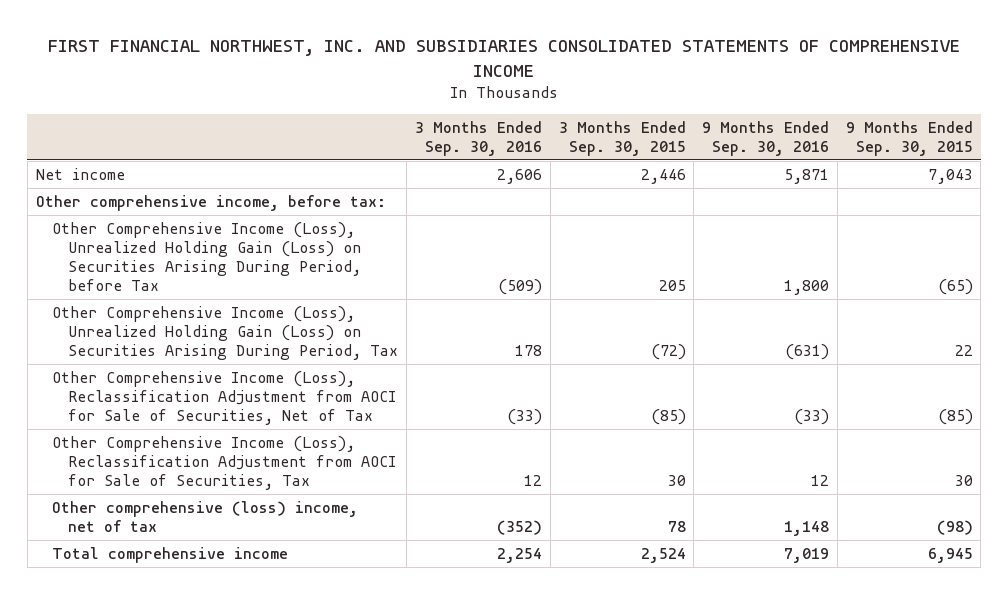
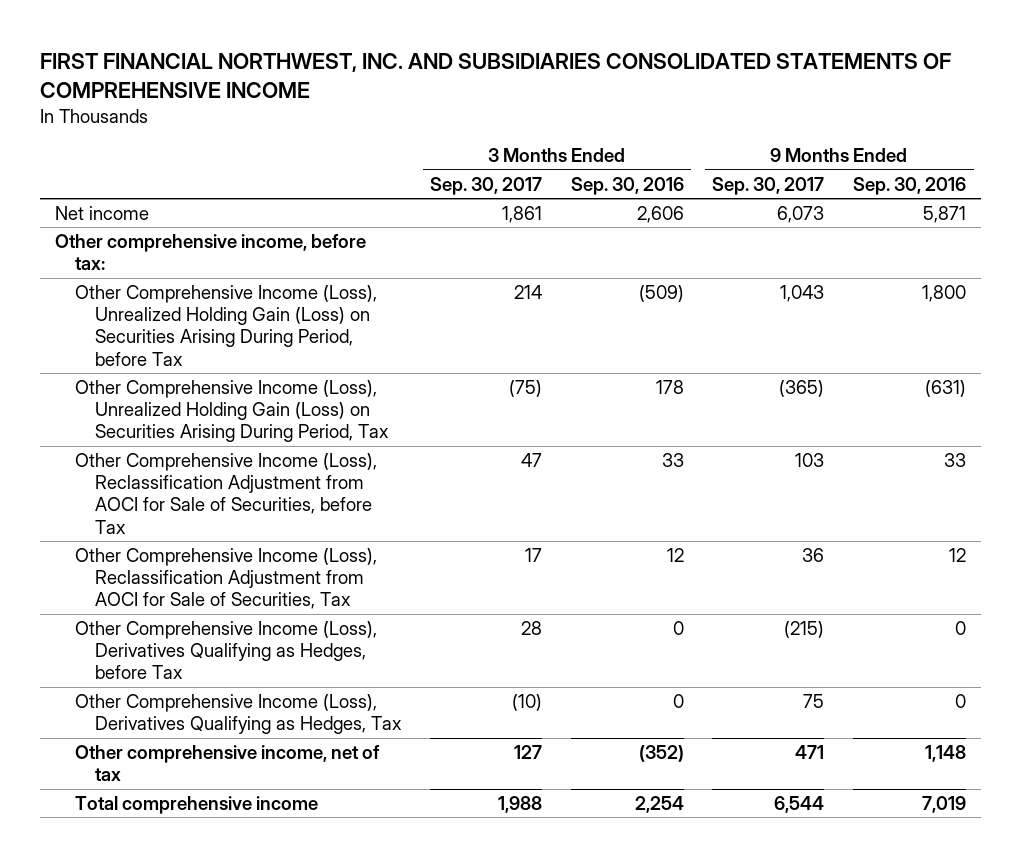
[558,120,686,156] 3 Months Ended Sep. 30, 2015 -> none
[845,120,973,156] 9 Months Ended Sep. 30, 2015 -> none
none -> [429,176,542,195] Sep. 30, 2017
none -> [712,176,825,195] Sep. 30, 2017
[52,370,397,426] Other Comprehensive Income (Loss), Reclassification Adjustment from AOCI for Sale of Securities, Net of Tax -> [74,452,377,534] Other Comprehensive Income (Loss), Reclassification Adjustment from AOCI for Sale of Securities, before Tax
[507,409,543,426] (33) -> [661,452,684,467] 33
[794,409,830,426] (33) -> [944,452,967,467] 33
none -> [74,620,377,680] Other Comprehensive Income (Loss), Derivatives Qualifying as Hedges, before Tax
none -> [74,693,403,735] Other Comprehensive Income (Loss), Derivatives Qualifying as Hedges, Tax
[52,500,359,533] Other comprehensive (loss) income, net of tax -> [74,744,380,782] Other comprehensive income, net of tax

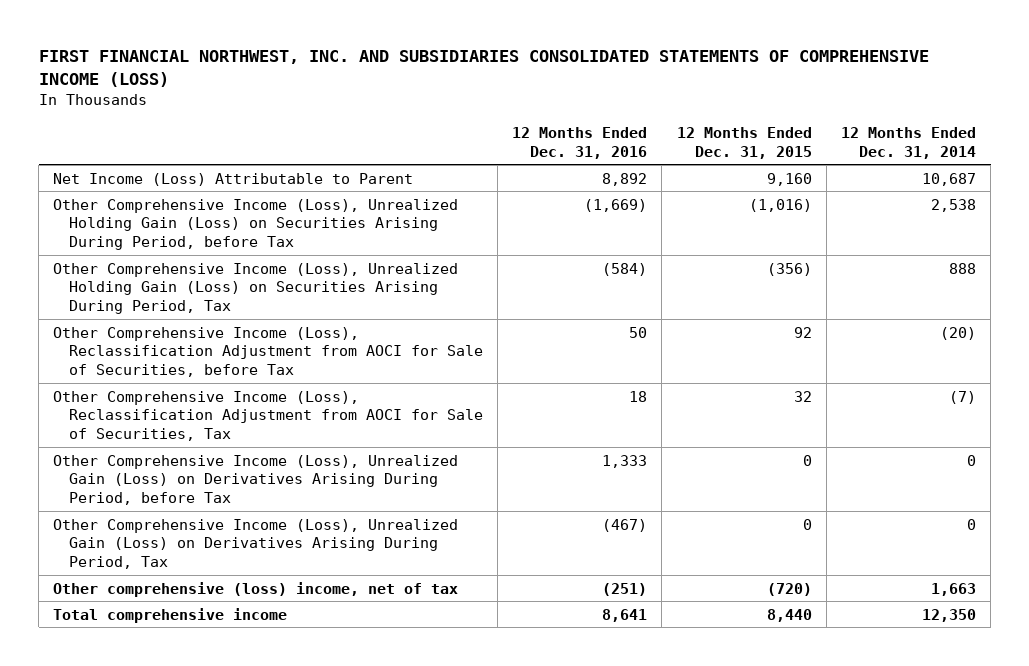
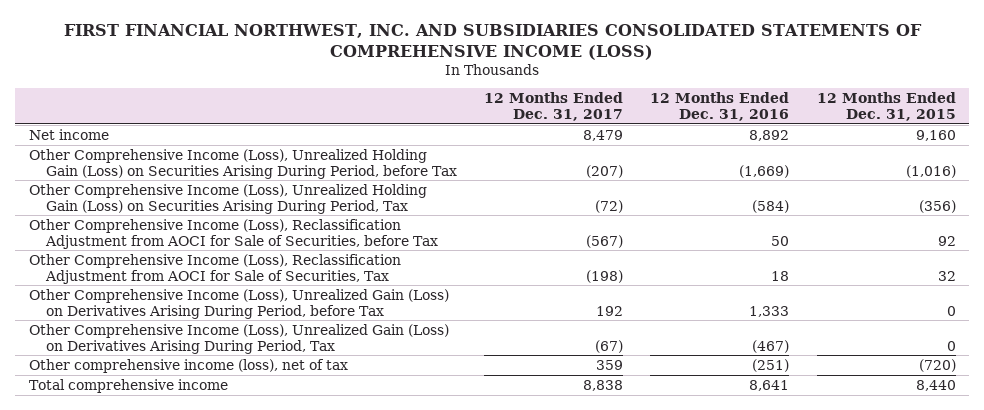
[841,126,977,159] 12 Months Ended Dec. 31, 2014 -> none
none -> [484,91,624,121] 12 Months Ended Dec. 31, 2017
[53,172,414,186] Net Income (Loss) Attributable to Parent -> [28,128,109,140] Net income
[53,581,459,597] Other comprehensive (loss) income, net of tax -> [28,358,348,373] Other comprehensive income (loss), net of tax

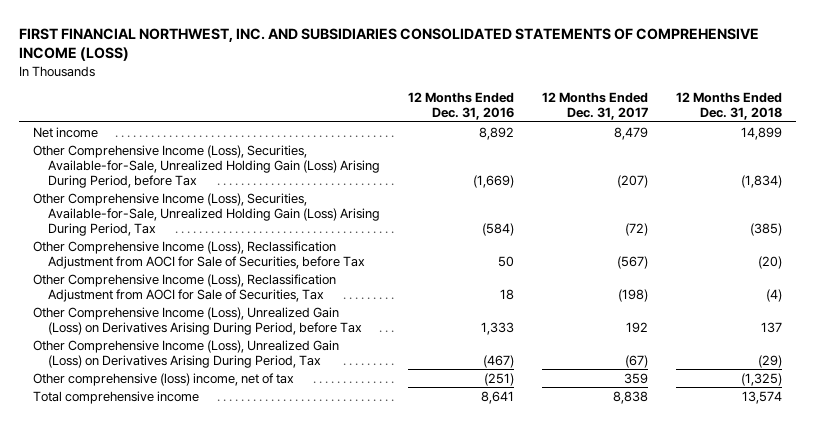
[816,91,956,121] 12 Months Ended Dec. 31, 2015 -> none
none -> [675,92,782,121] 12 Months Ended Dec. 31, 2018
[28,148,457,179] Other Comprehensive Income (Loss), Unrealized Holding Gain (Loss) on Securities Arising During Period, before Tax -> [32,144,381,188] Other Comprehensive Income (Loss), Securities, Available-for-Sale, Unrealized Holding Gain (Loss) Arising During Period, before Tax
[28,183,427,214] Other Comprehensive Income (Loss), Unrealized Holding Gain (Loss) on Securities Arising During Period, Tax -> [32,192,381,236] Other Comprehensive Income (Loss), Securities, Available-for-Sale, Unrealized Holding Gain (Loss) Arising During Period, Tax
[28,358,348,373] Other comprehensive income (loss), net of tax -> [32,372,294,386] Other comprehensive (loss) income, net of tax

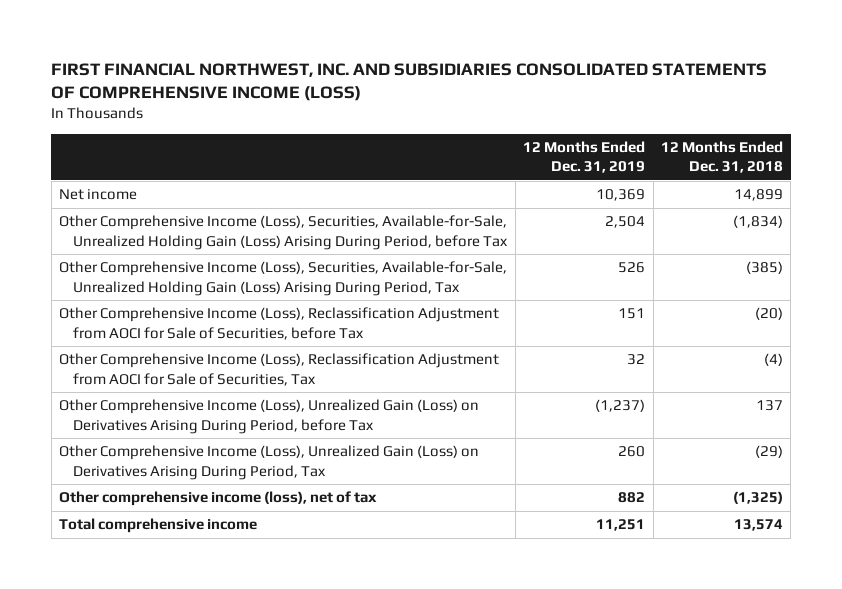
[407,92,514,121] 12 Months Ended Dec. 31, 2016 -> none
[541,92,648,121] 12 Months Ended Dec. 31, 2017 -> none
none -> [523,140,646,174] 12 Months Ended Dec. 31, 2019
[32,372,294,386] Other comprehensive (loss) income, net of tax -> [59,491,378,507] Other comprehensive income (loss), net of tax

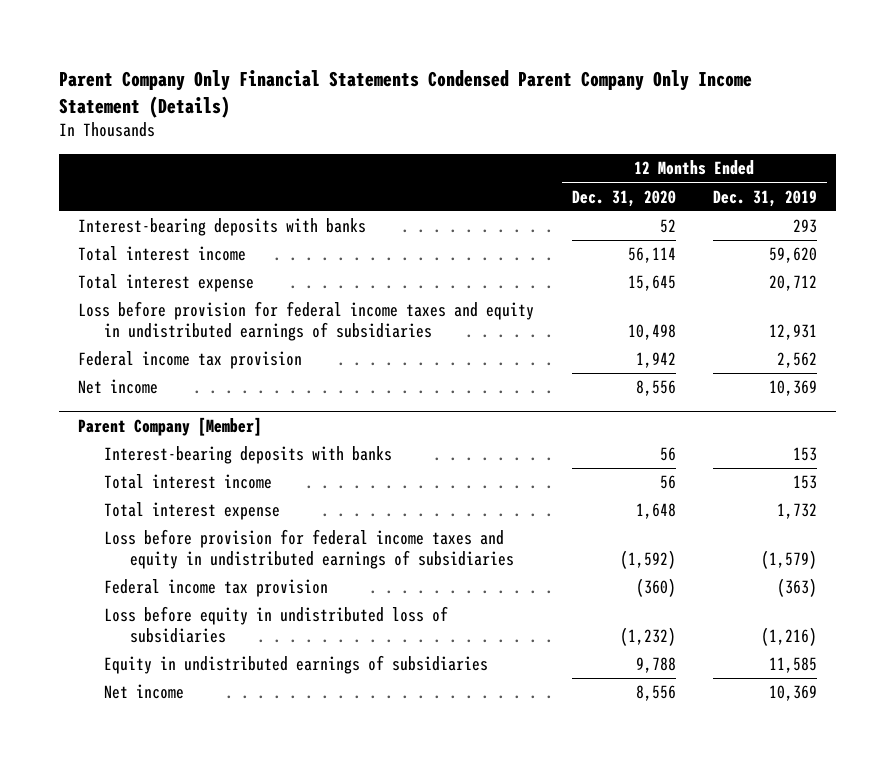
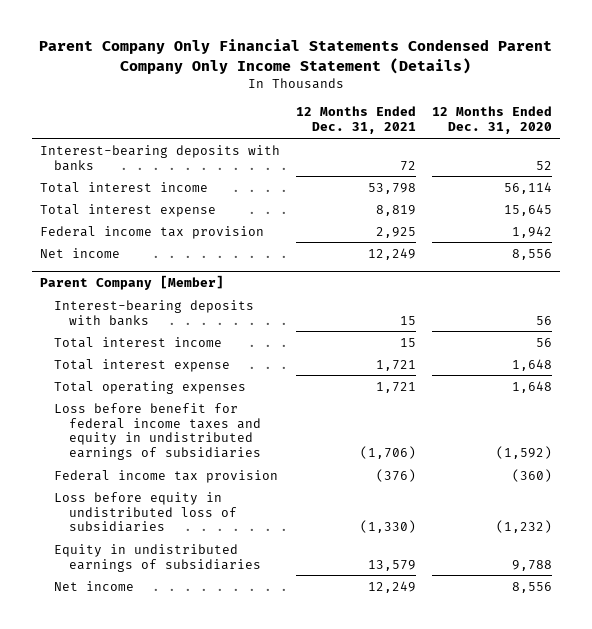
[713,189,818,207] Dec. 31, 2019 -> none
none -> [295,106,416,135] 12 Months Ended Dec. 31, 2021
[77,301,534,341] Loss before provision for federal income taxes and equity in undistributed earnings of subsidiaries -> none
none -> [54,380,247,394] Total operating expenses
[104,529,515,569] Loss before provision for federal income taxes and equity in undistributed earnings of subsidiaries -> [54,402,261,461] Loss before benefit for federal income taxes and equity in undistributed earnings of subsidiaries

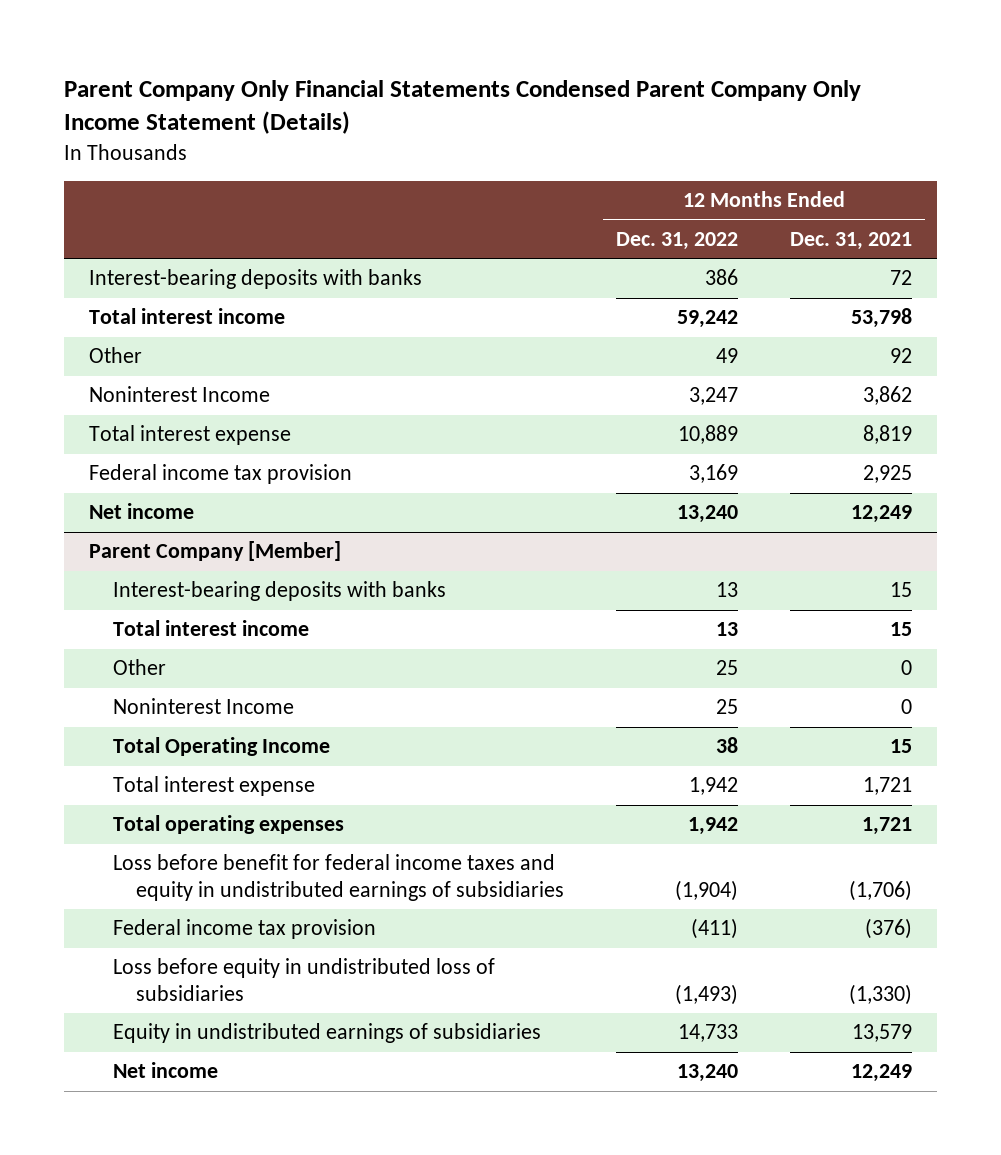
[432,106,553,135] 12 Months Ended Dec. 31, 2020 -> none
none -> [615,232,738,251] Dec. 31, 2022
none -> [89,347,143,364] Other
none -> [89,386,271,403] Noninterest Income
none -> [112,659,166,676] Other
none -> [112,698,294,715] Noninterest Income
none -> [112,737,330,757] Total Operating Income

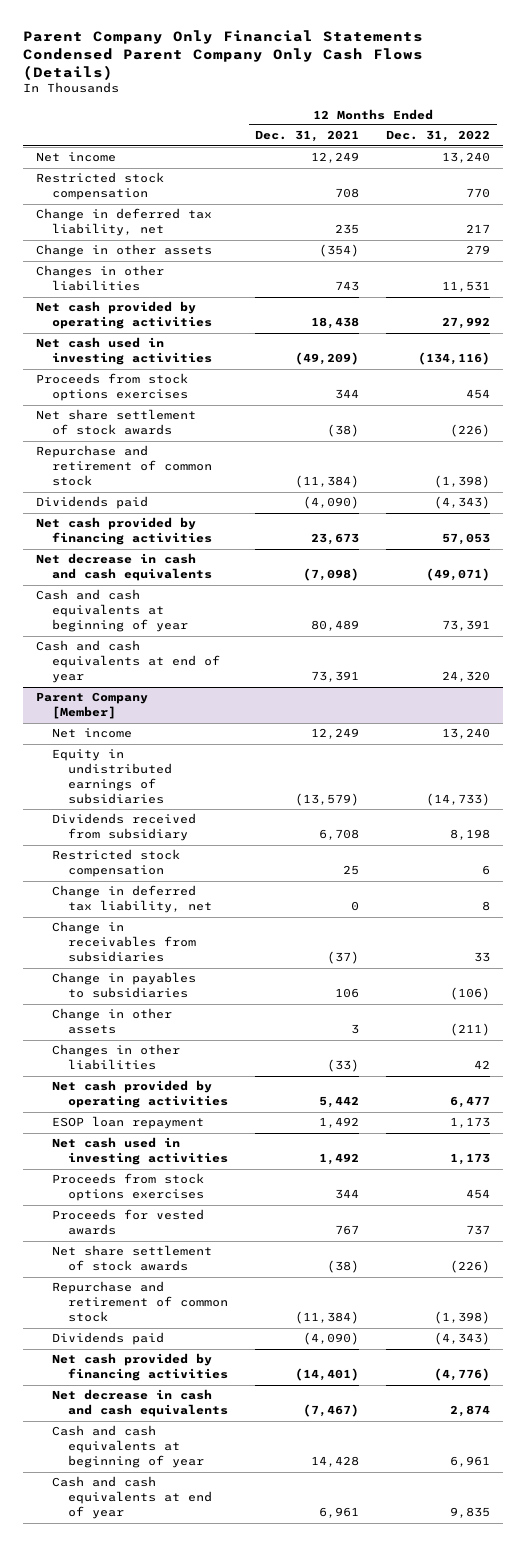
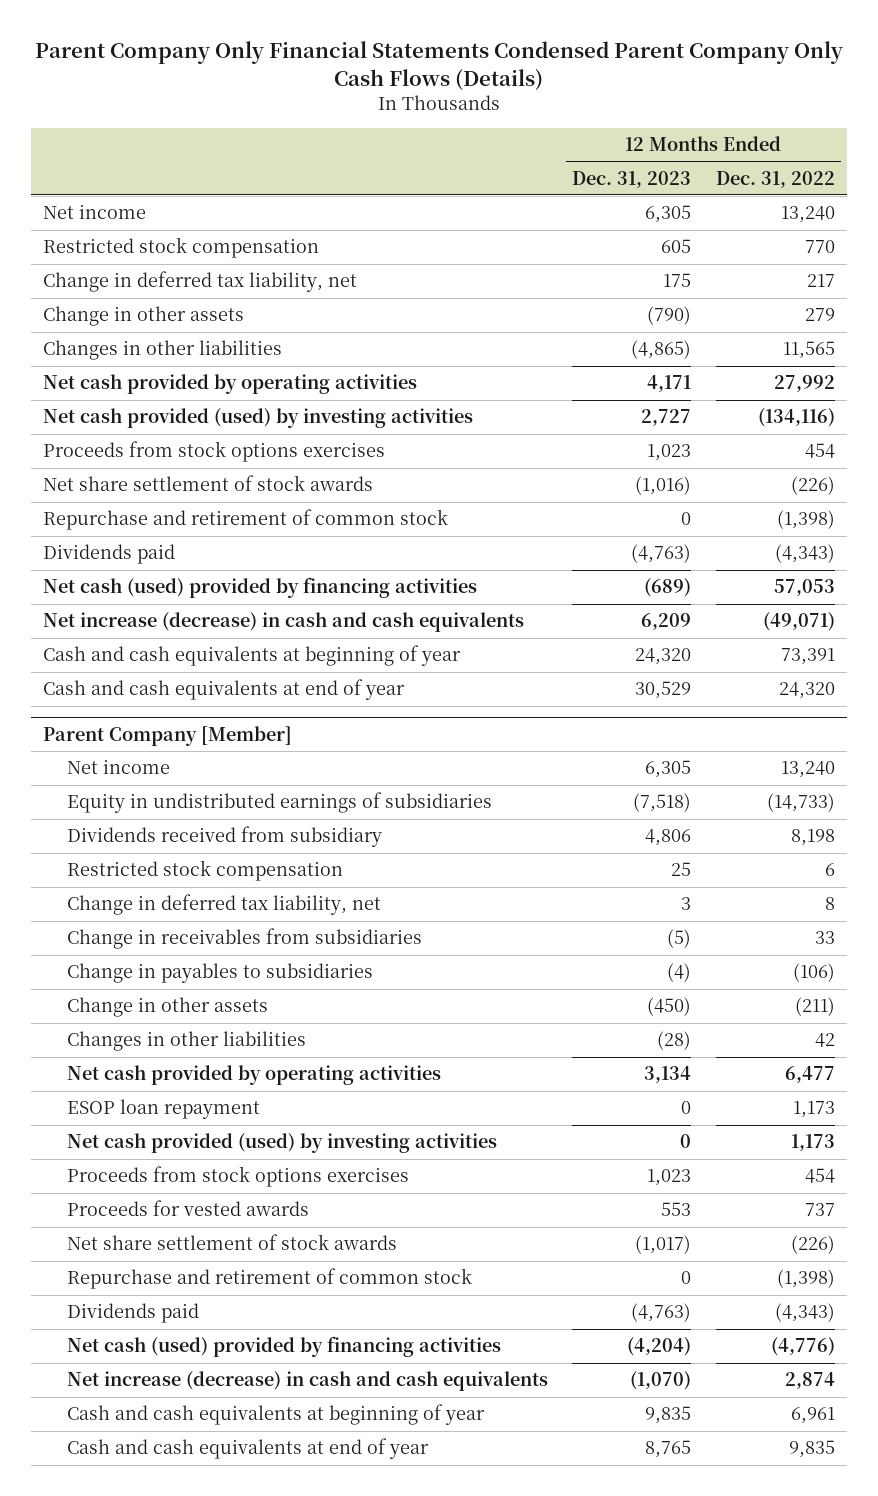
[255,130,360,143] Dec. 31, 2021 -> none
none -> [572,170,692,188] Dec. 31, 2023
[442,281,491,293] 11,531 -> [782,341,835,360] 11,565
[35,337,213,366] Net cash used in investing activities -> [42,408,473,429] Net cash provided (used) by investing activities
[35,517,213,546] Net cash provided by financing activities -> [42,577,477,599] Net cash (used) provided by financing activities
[35,553,213,582] Net decrease in cash and cash equivalents -> [42,612,524,633] Net increase (decrease) in cash and cash equivalents
[52,1137,229,1166] Net cash used in investing activities -> [66,1133,497,1154] Net cash provided (used) by investing activities
[52,1353,229,1382] Net cash provided by financing activities -> [66,1336,501,1358] Net cash (used) provided by financing activities
[52,1389,229,1418] Net decrease in cash and cash equivalents -> [66,1371,548,1392] Net increase (decrease) in cash and cash equivalents

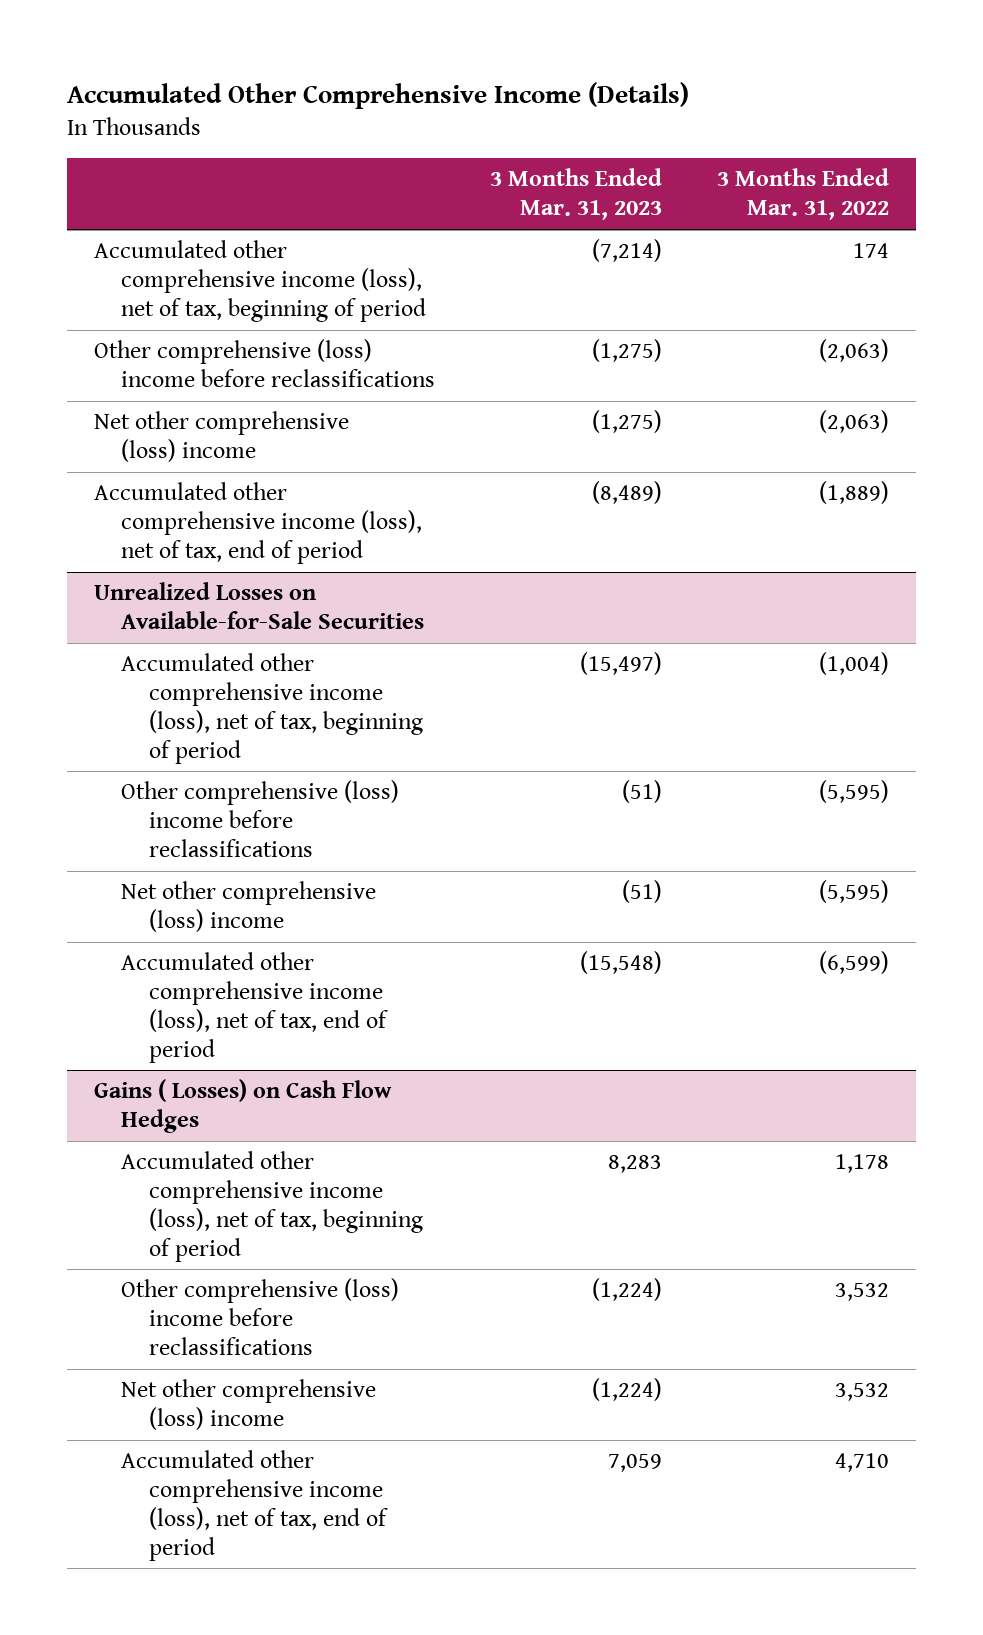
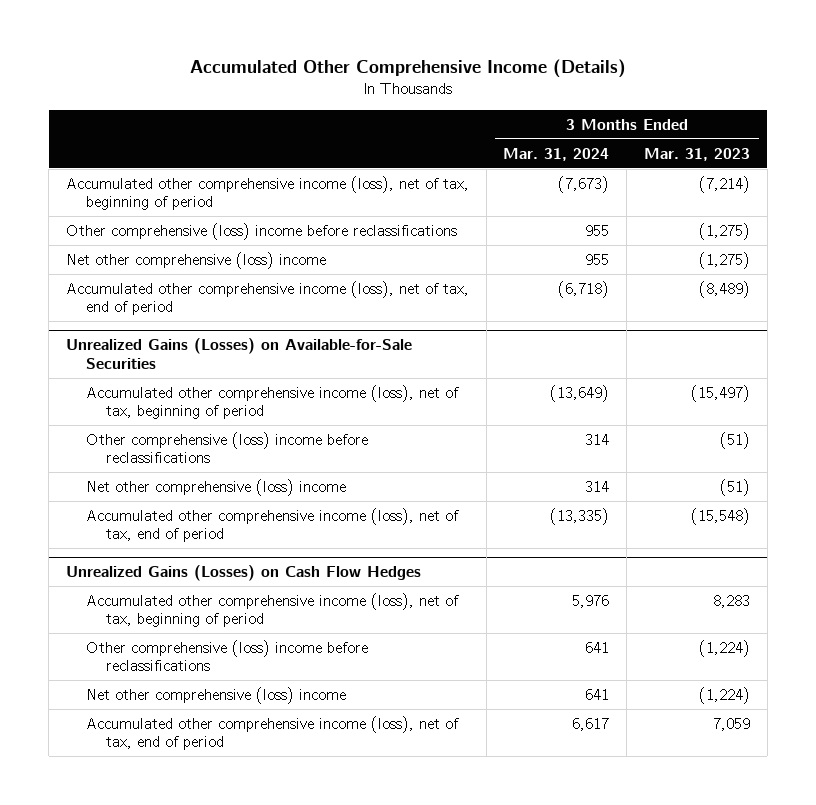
[716,168,889,221] 3 Months Ended Mar. 31, 2022 -> none
none -> [503,147,610,161] Mar. 31, 2024
[94,582,425,630] Unrealized Losses on Available-for-Sale Securities -> [66,338,413,369] Unrealized Gains (Losses) on Available-for-Sale Securities
[94,1079,393,1134] Gains ( Losses) on Cash Flow Hedges -> [66,565,422,582] Unrealized Gains (Losses) on Cash Flow Hedges

